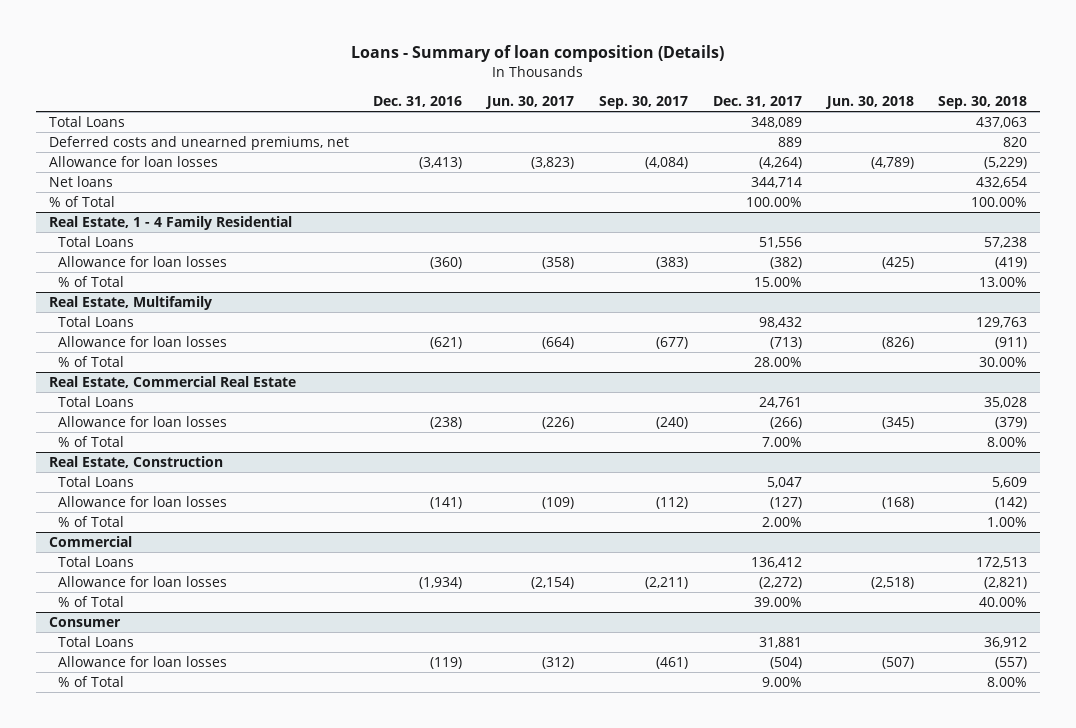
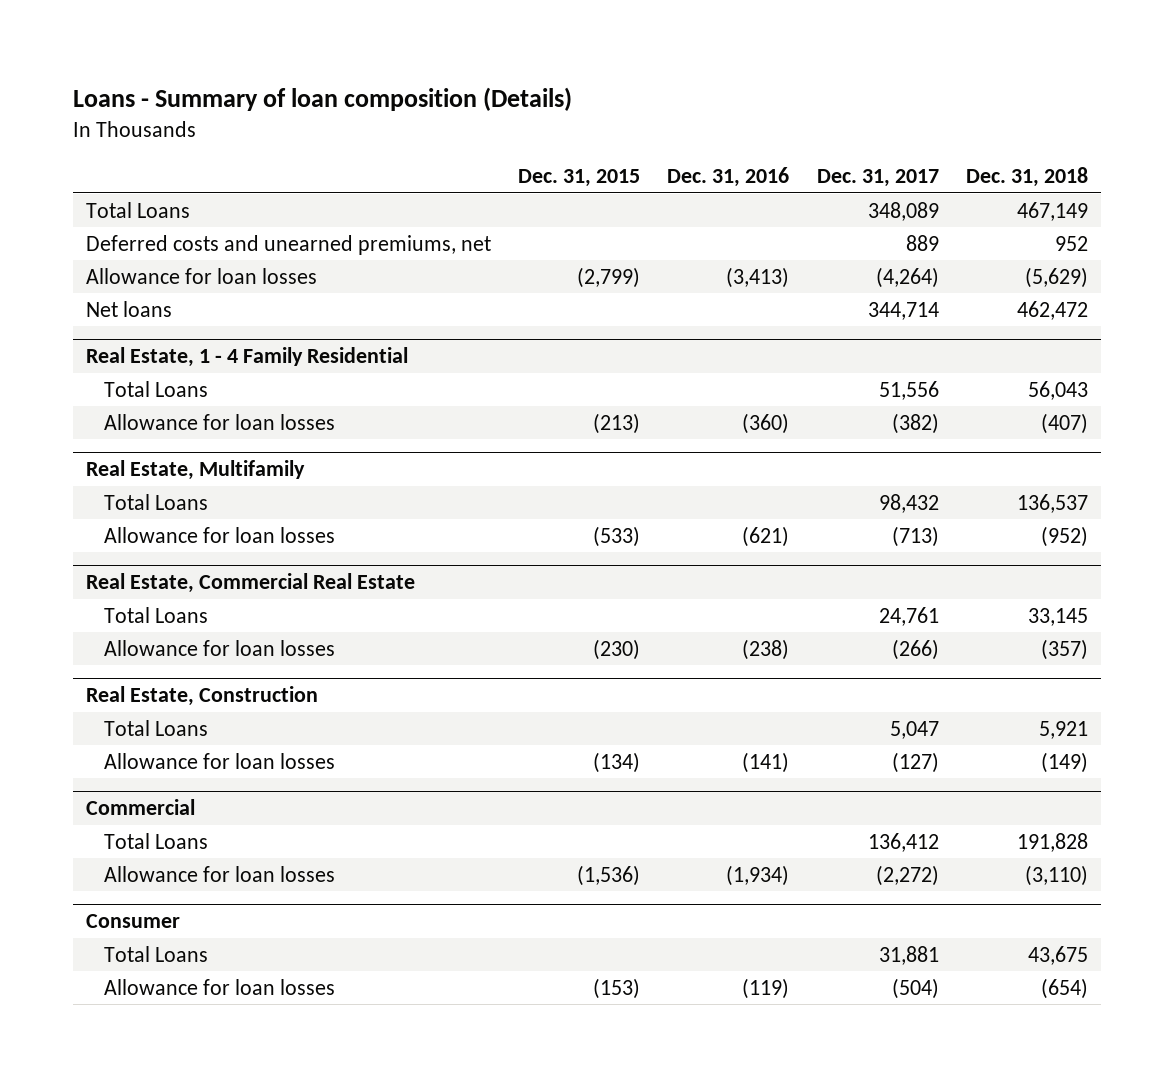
[485,95,575,109] Jun. 30, 2017 -> none
[598,95,688,109] Sep. 30, 2017 -> none
[824,95,914,109] Jun. 30, 2018 -> none
[938,95,1028,109] Sep. 30, 2018 -> none
none -> [518,168,641,187] Dec. 31, 2015
none -> [965,166,1088,187] Dec. 31, 2018
[48,196,115,208] % of Total -> none
[58,276,125,288] % of Total -> none
[58,356,125,368] % of Total -> none
[58,436,125,448] % of Total -> none
[58,516,125,528] % of Total -> none
[58,596,125,608] % of Total -> none
[58,676,125,688] % of Total -> none

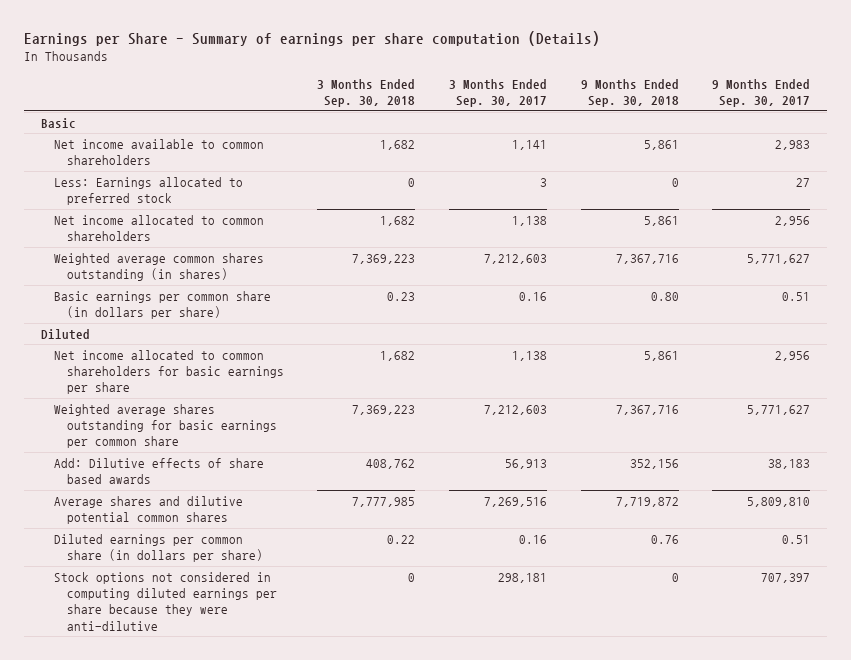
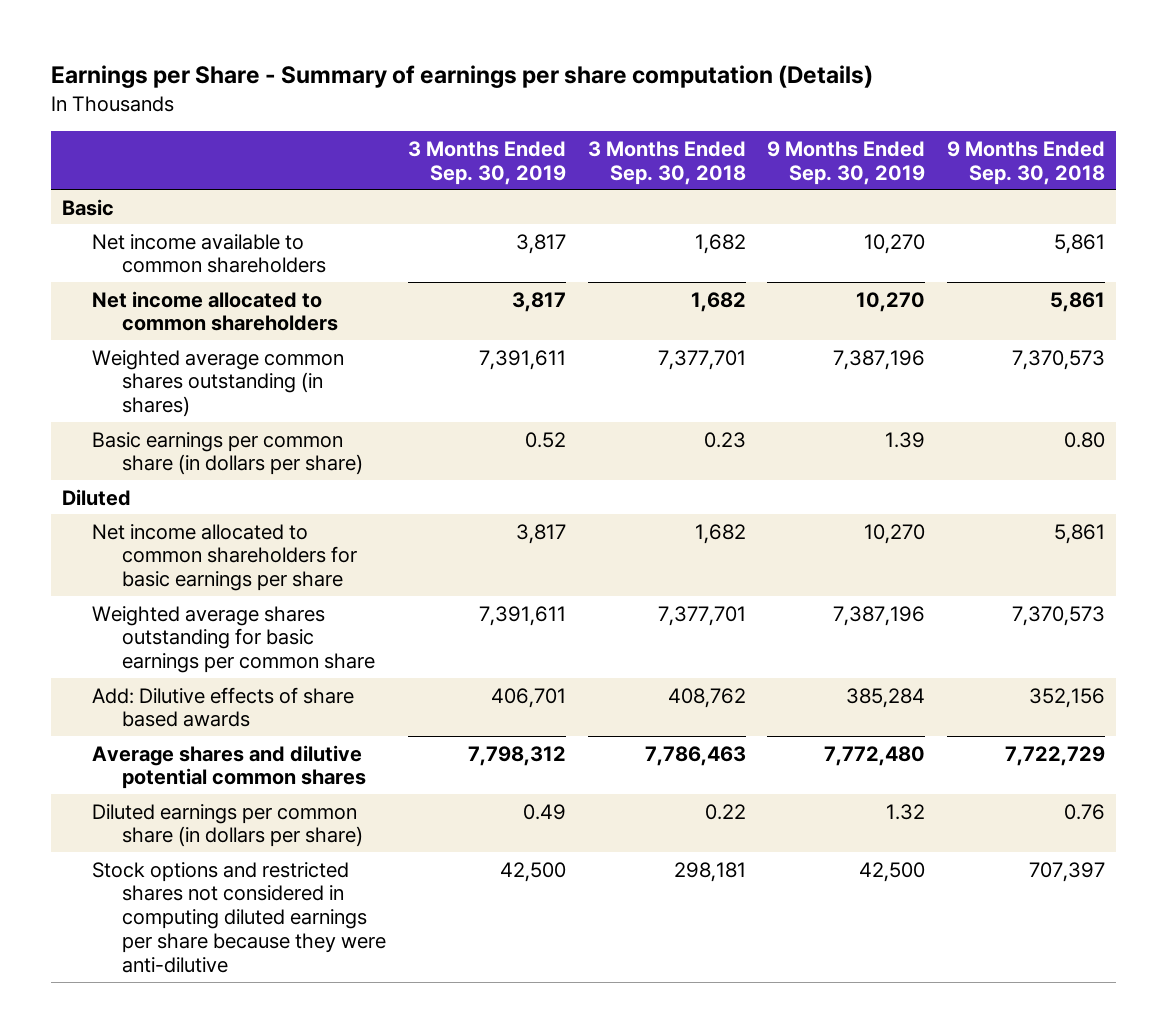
[448,78,547,108] 3 Months Ended Sep. 30, 2017 -> none
[712,78,811,108] 9 Months Ended Sep. 30, 2017 -> none
none -> [407,140,566,185] 3 Months Ended Sep. 30, 2019
none -> [767,140,926,185] 9 Months Ended Sep. 30, 2019
[53,176,243,206] Less: Earnings allocated to preferred stock -> none
[352,253,416,264] 7,369,223 -> [657,349,746,370] 7,377,701
[615,253,679,264] 7,367,716 -> [1012,349,1106,370] 7,370,573
[352,404,416,415] 7,369,223 -> [657,605,746,626] 7,377,701
[615,404,679,415] 7,367,716 -> [1012,605,1106,626] 7,370,573
[352,496,416,507] 7,777,985 -> [644,745,746,766] 7,786,463
[615,496,679,507] 7,719,872 -> [1005,745,1106,766] 7,722,729
[53,571,277,631] Stock options not considered in computing diluted earnings per share because they were anti-dilutive -> [91,861,386,974] Stock options and restricted shares not considered in computing diluted earnings per share because they were anti-dilutive
[408,572,416,582] 0 -> [673,861,746,882] 298,181
[671,572,679,582] 0 -> [1029,861,1106,882] 707,397

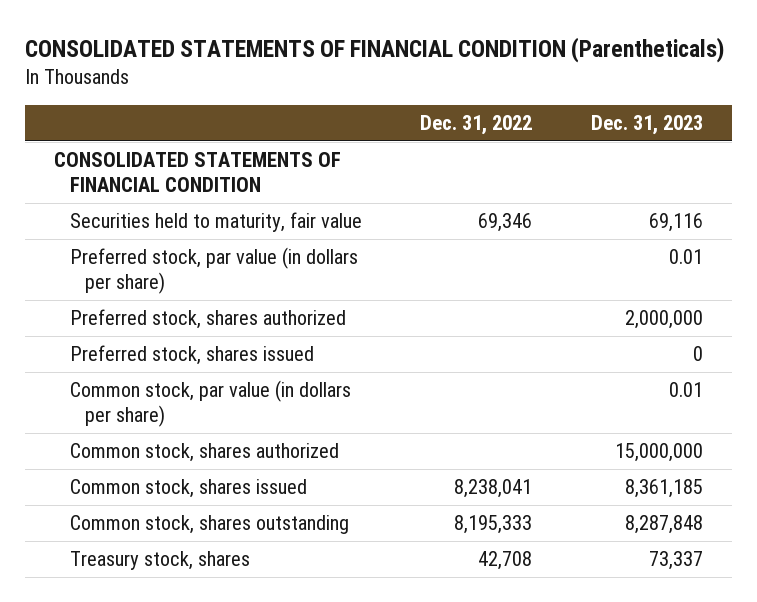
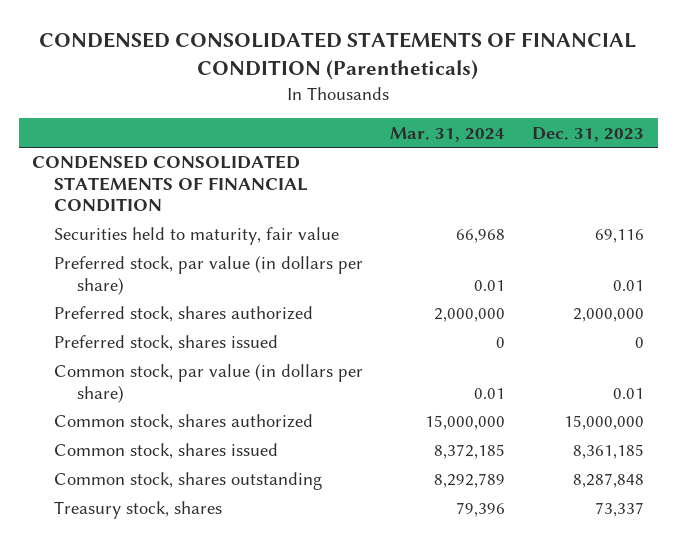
[24,36,724,63] CONSOLIDATED STATEMENTS OF FINANCIAL CONDITION (Parentheticals) -> [39,32,637,81] CONDENSED CONSOLIDATED STATEMENTS OF FINANCIAL CONDITION (Parentheticals)
[420,114,533,135] Dec. 31, 2022 -> none
none -> [390,126,506,142] Mar. 31, 2024
[54,152,342,192] CONSOLIDATED STATEMENTS OF FINANCIAL CONDITION -> [32,155,309,213] CONDENSED CONSOLIDATED STATEMENTS OF FINANCIAL CONDITION

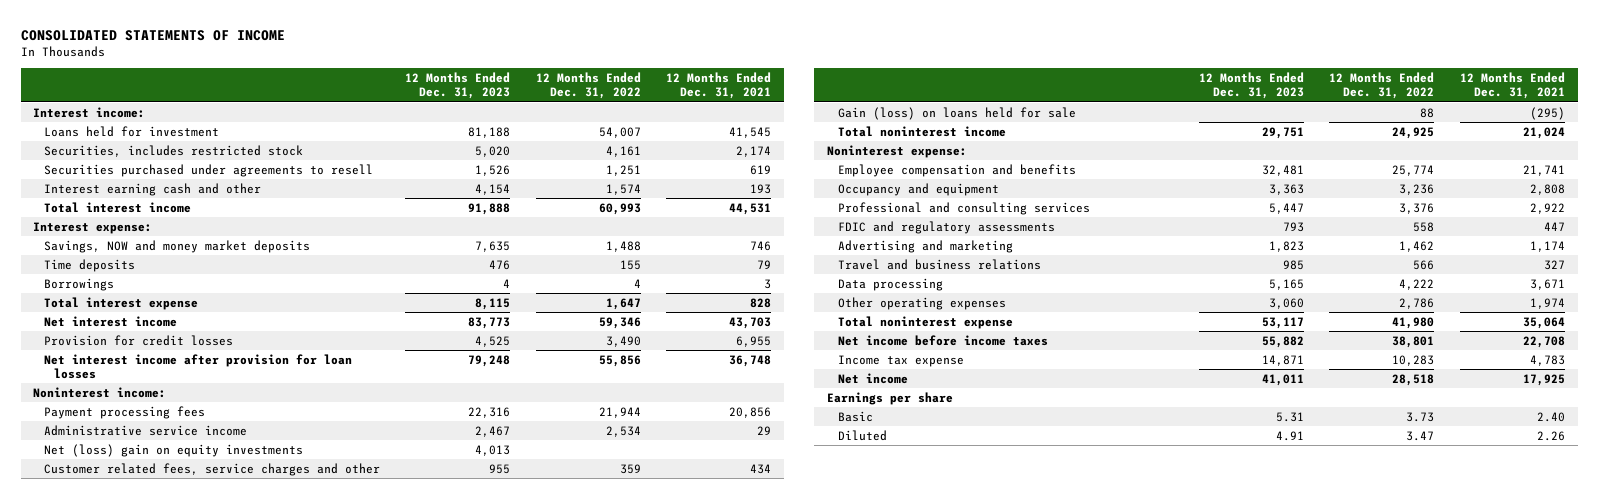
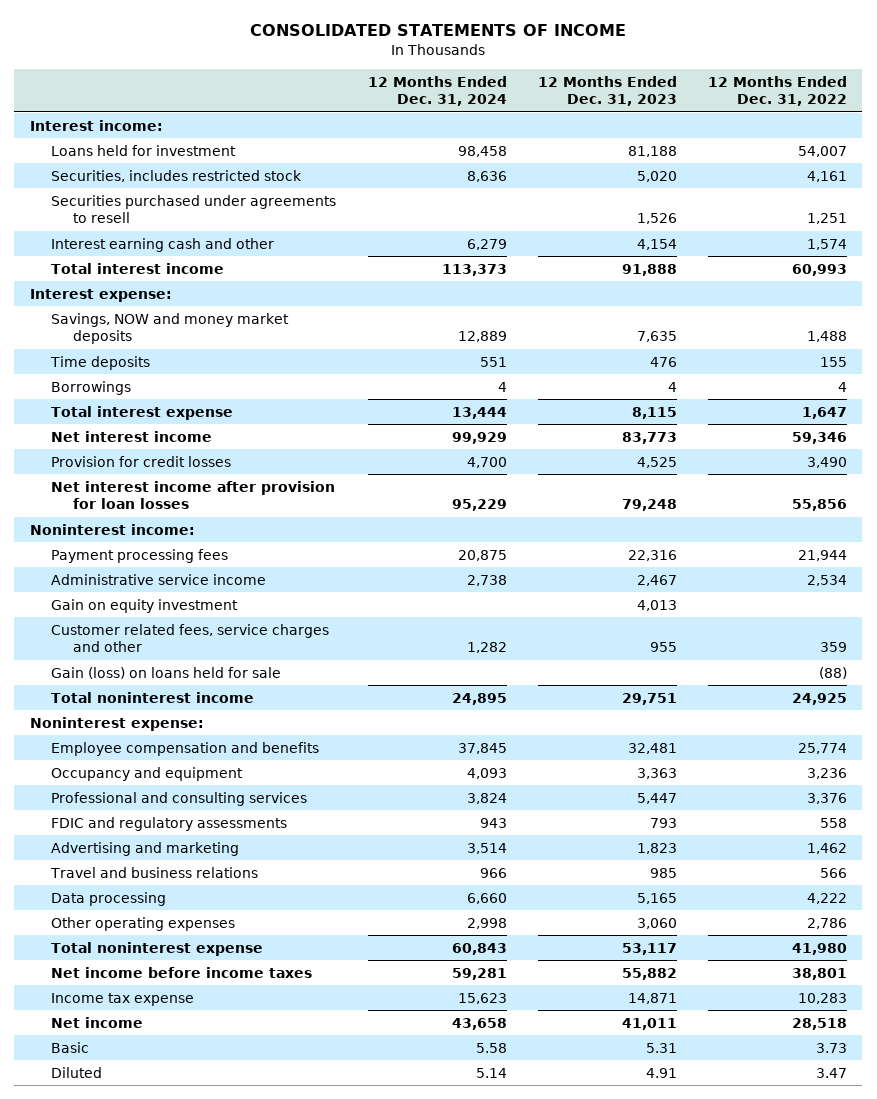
[666,72,772,100] 12 Months Ended Dec. 31, 2021 -> none
none -> [367,75,507,107] 12 Months Ended Dec. 31, 2024
[43,443,303,457] Net (loss) gain on equity investments -> [51,598,239,613] Gain on equity investment
[1420,107,1435,118] 88 -> [818,666,847,679] (88)
[827,391,954,405] Earnings per share -> none

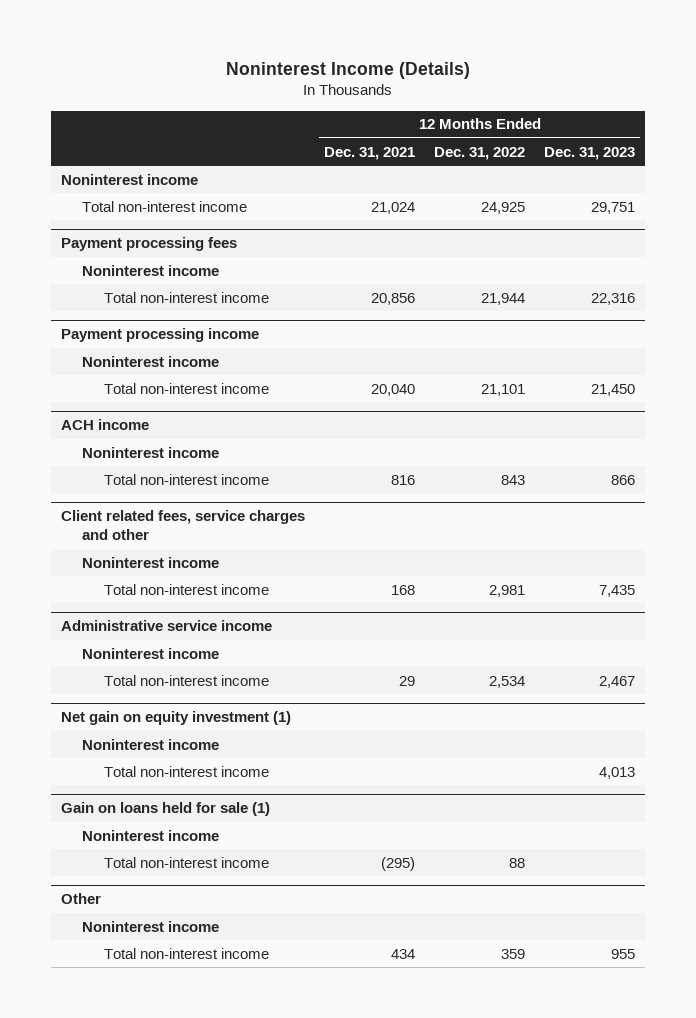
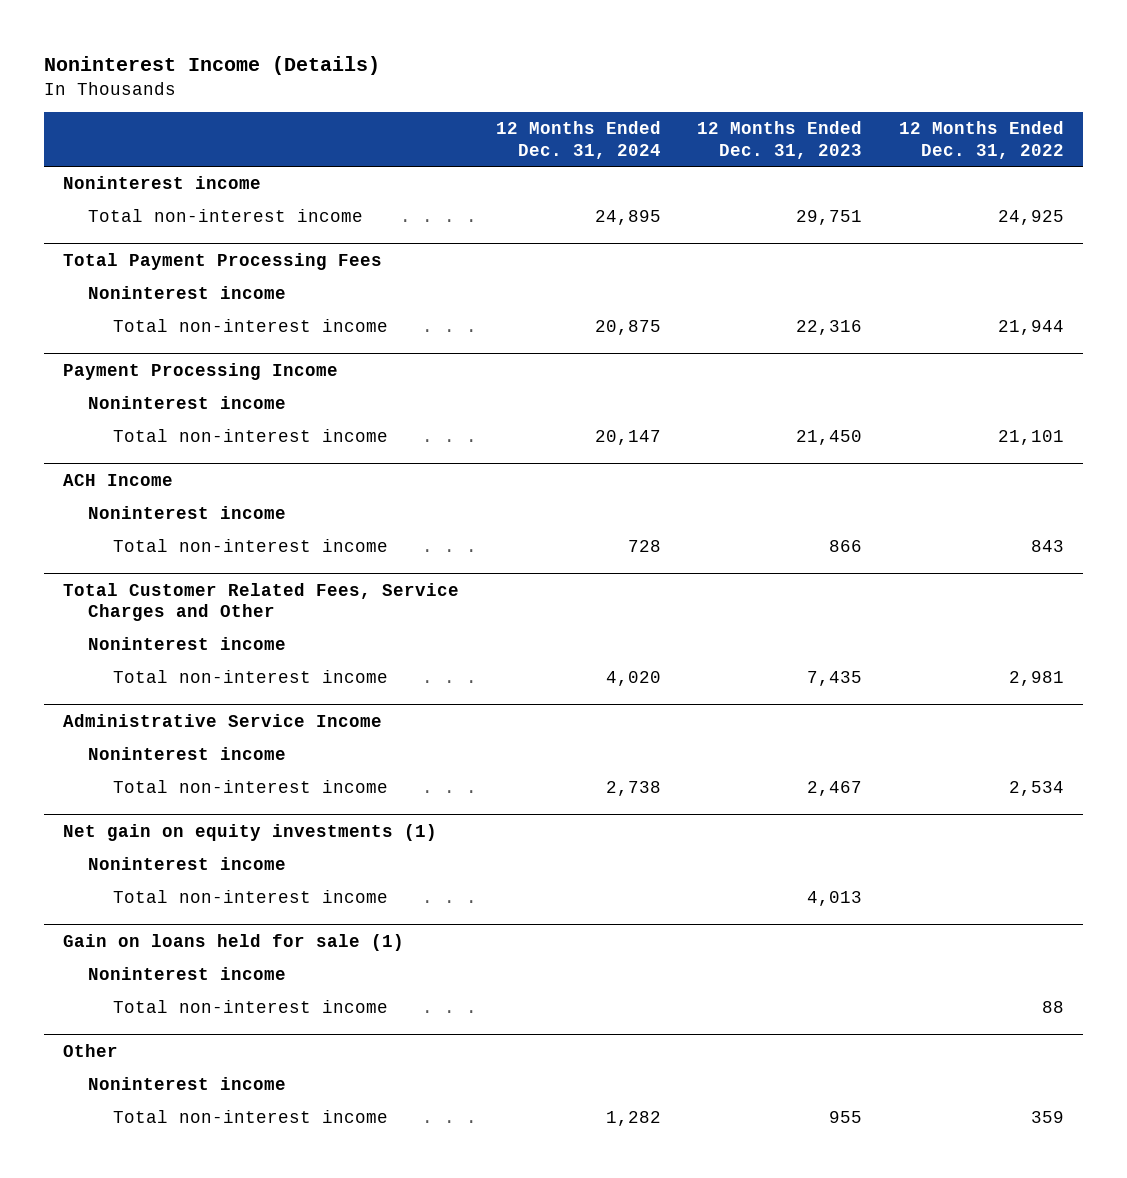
[323,146,415,160] Dec. 31, 2021 -> none
none -> [495,121,661,159] 12 Months Ended Dec. 31, 2024
[60,237,237,252] Payment processing fees -> [62,252,382,270] Total Payment Processing Fees
[60,328,259,343] Payment processing income -> [62,362,338,380] Payment Processing Income
[60,419,149,431] ACH income -> [62,473,173,486] ACH Income
[60,510,305,541] Client related fees, service charges and other -> [62,582,459,622] Total Customer Related Fees, Service Charges and Other
[60,620,272,632] Administrative service income -> [62,713,382,727] Administrative Service Income
[60,711,291,726] Net gain on equity investment (1) -> [62,823,437,841] Net gain on equity investments (1)

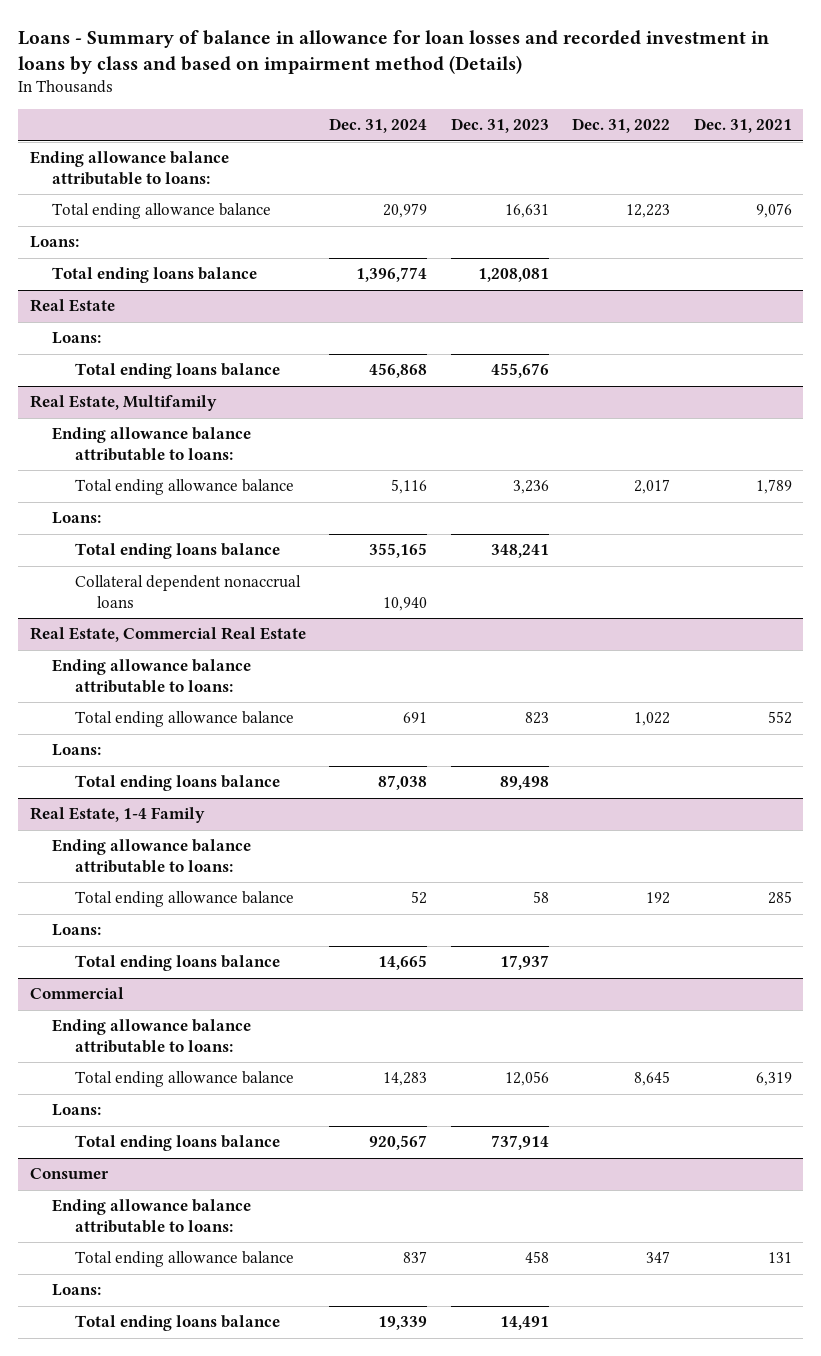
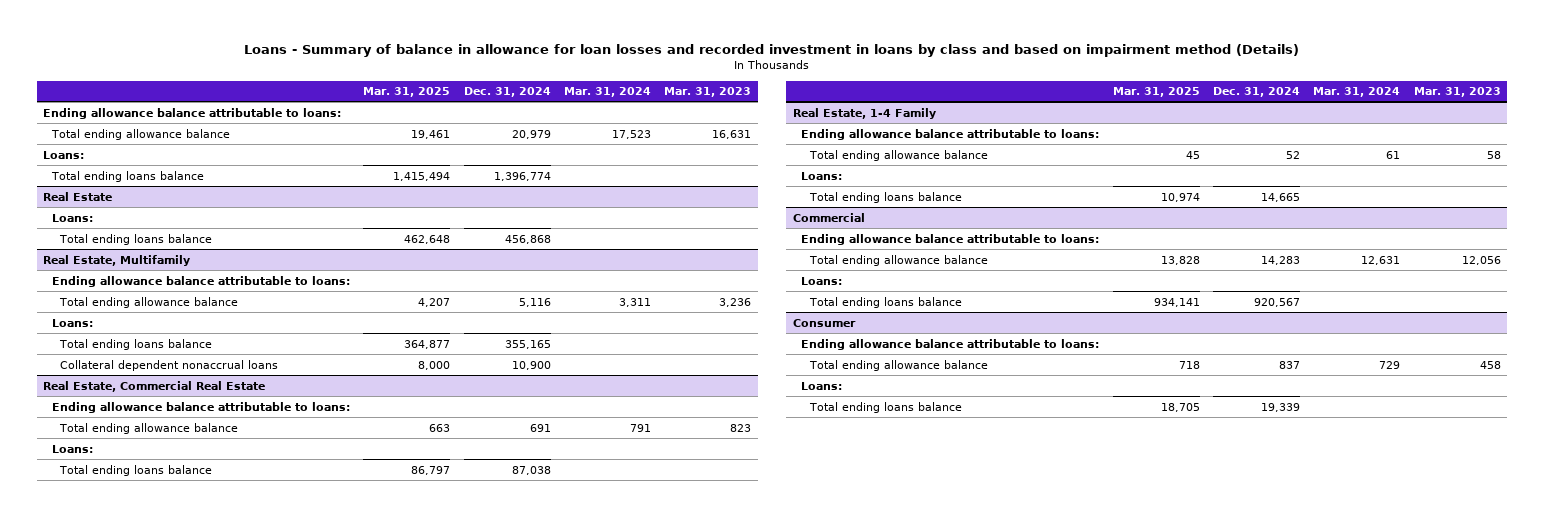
[450,118,549,134] Dec. 31, 2023 -> none
[572,118,671,134] Dec. 31, 2022 -> none
[693,118,792,134] Dec. 31, 2021 -> none
none -> [363,87,451,98] Mar. 31, 2025
none -> [563,87,651,98] Mar. 31, 2024
none -> [664,87,752,98] Mar. 31, 2023
[383,597,428,612] 10,940 -> [511,360,551,370] 10,900

